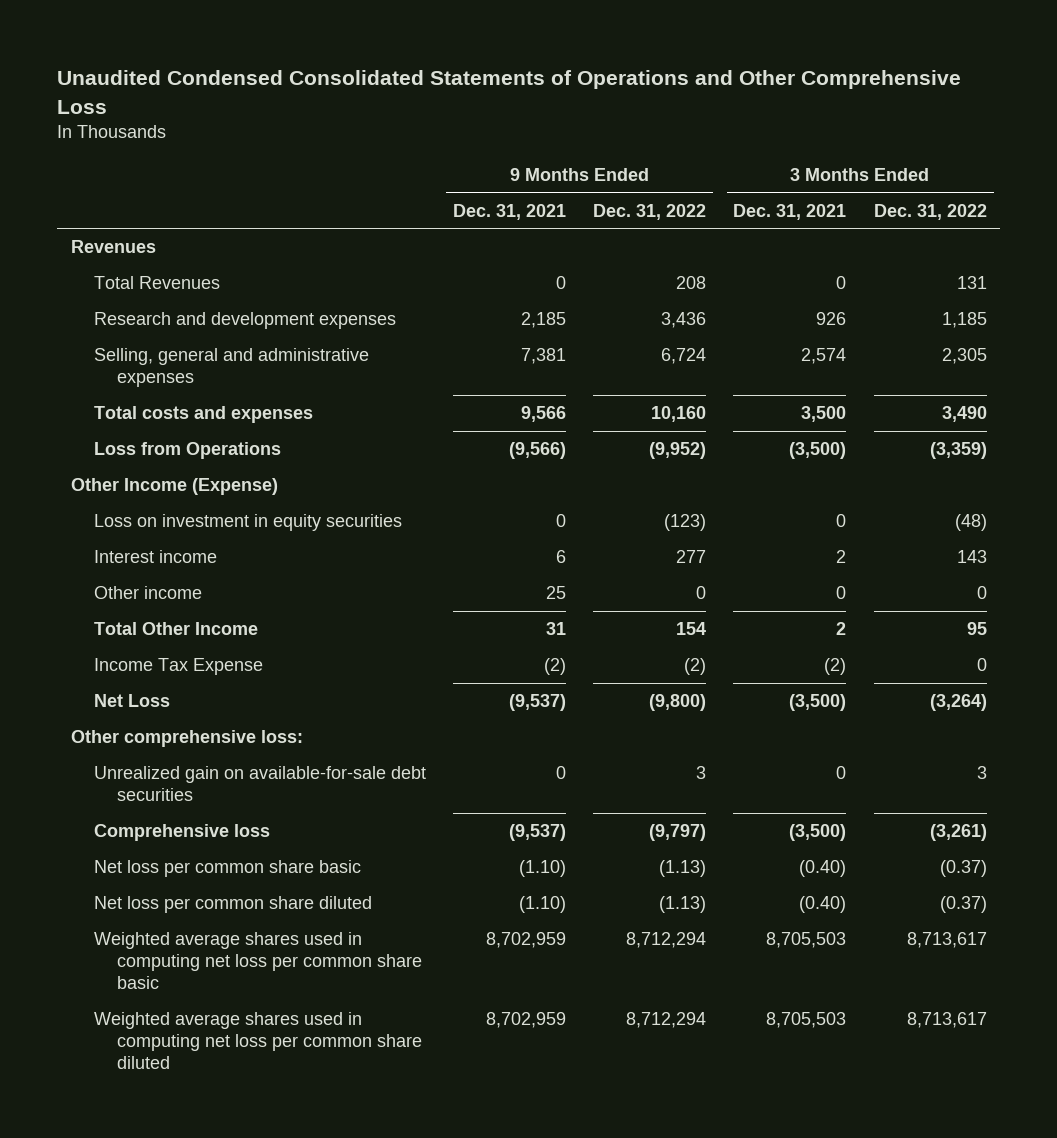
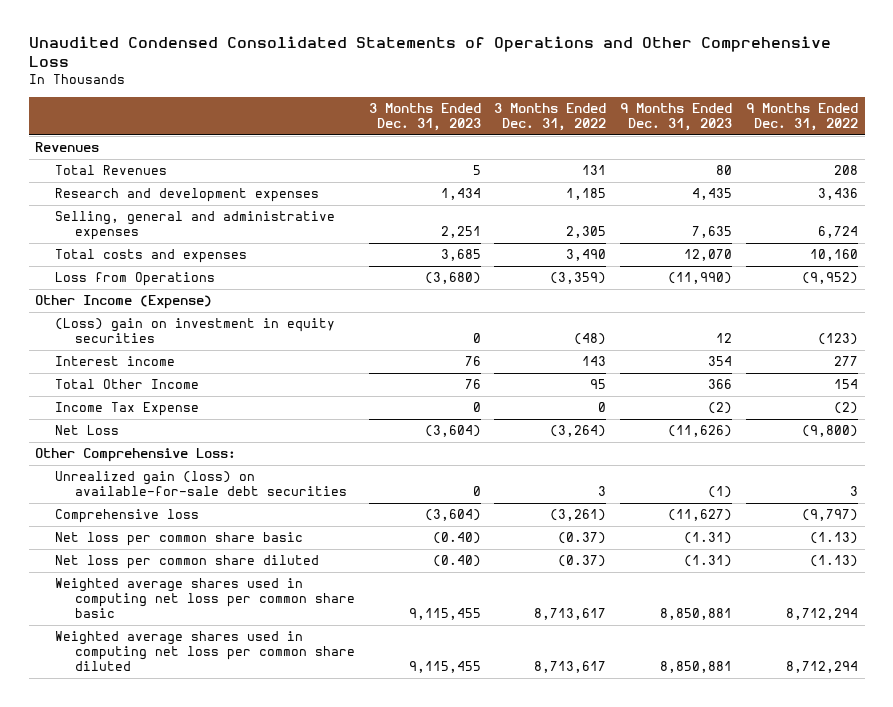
[452,203,566,220] Dec. 31, 2021 -> none
[733,203,847,220] Dec. 31, 2021 -> none
none -> [368,103,481,132] 3 Months Ended Dec. 31, 2023
none -> [620,103,733,132] 9 Months Ended Dec. 31, 2023
[93,514,402,532] Loss on investment in equity securities -> [55,318,336,344] (Loss) gain on investment in equity securities
[93,586,202,600] Other income -> none
[70,730,303,748] Other comprehensive loss: -> [35,448,237,463] Other Comprehensive Loss:
[93,766,426,802] Unrealized gain on available-for-sale debt securities -> [55,471,347,497] Unrealized gain (loss) on available-for-sale debt securities

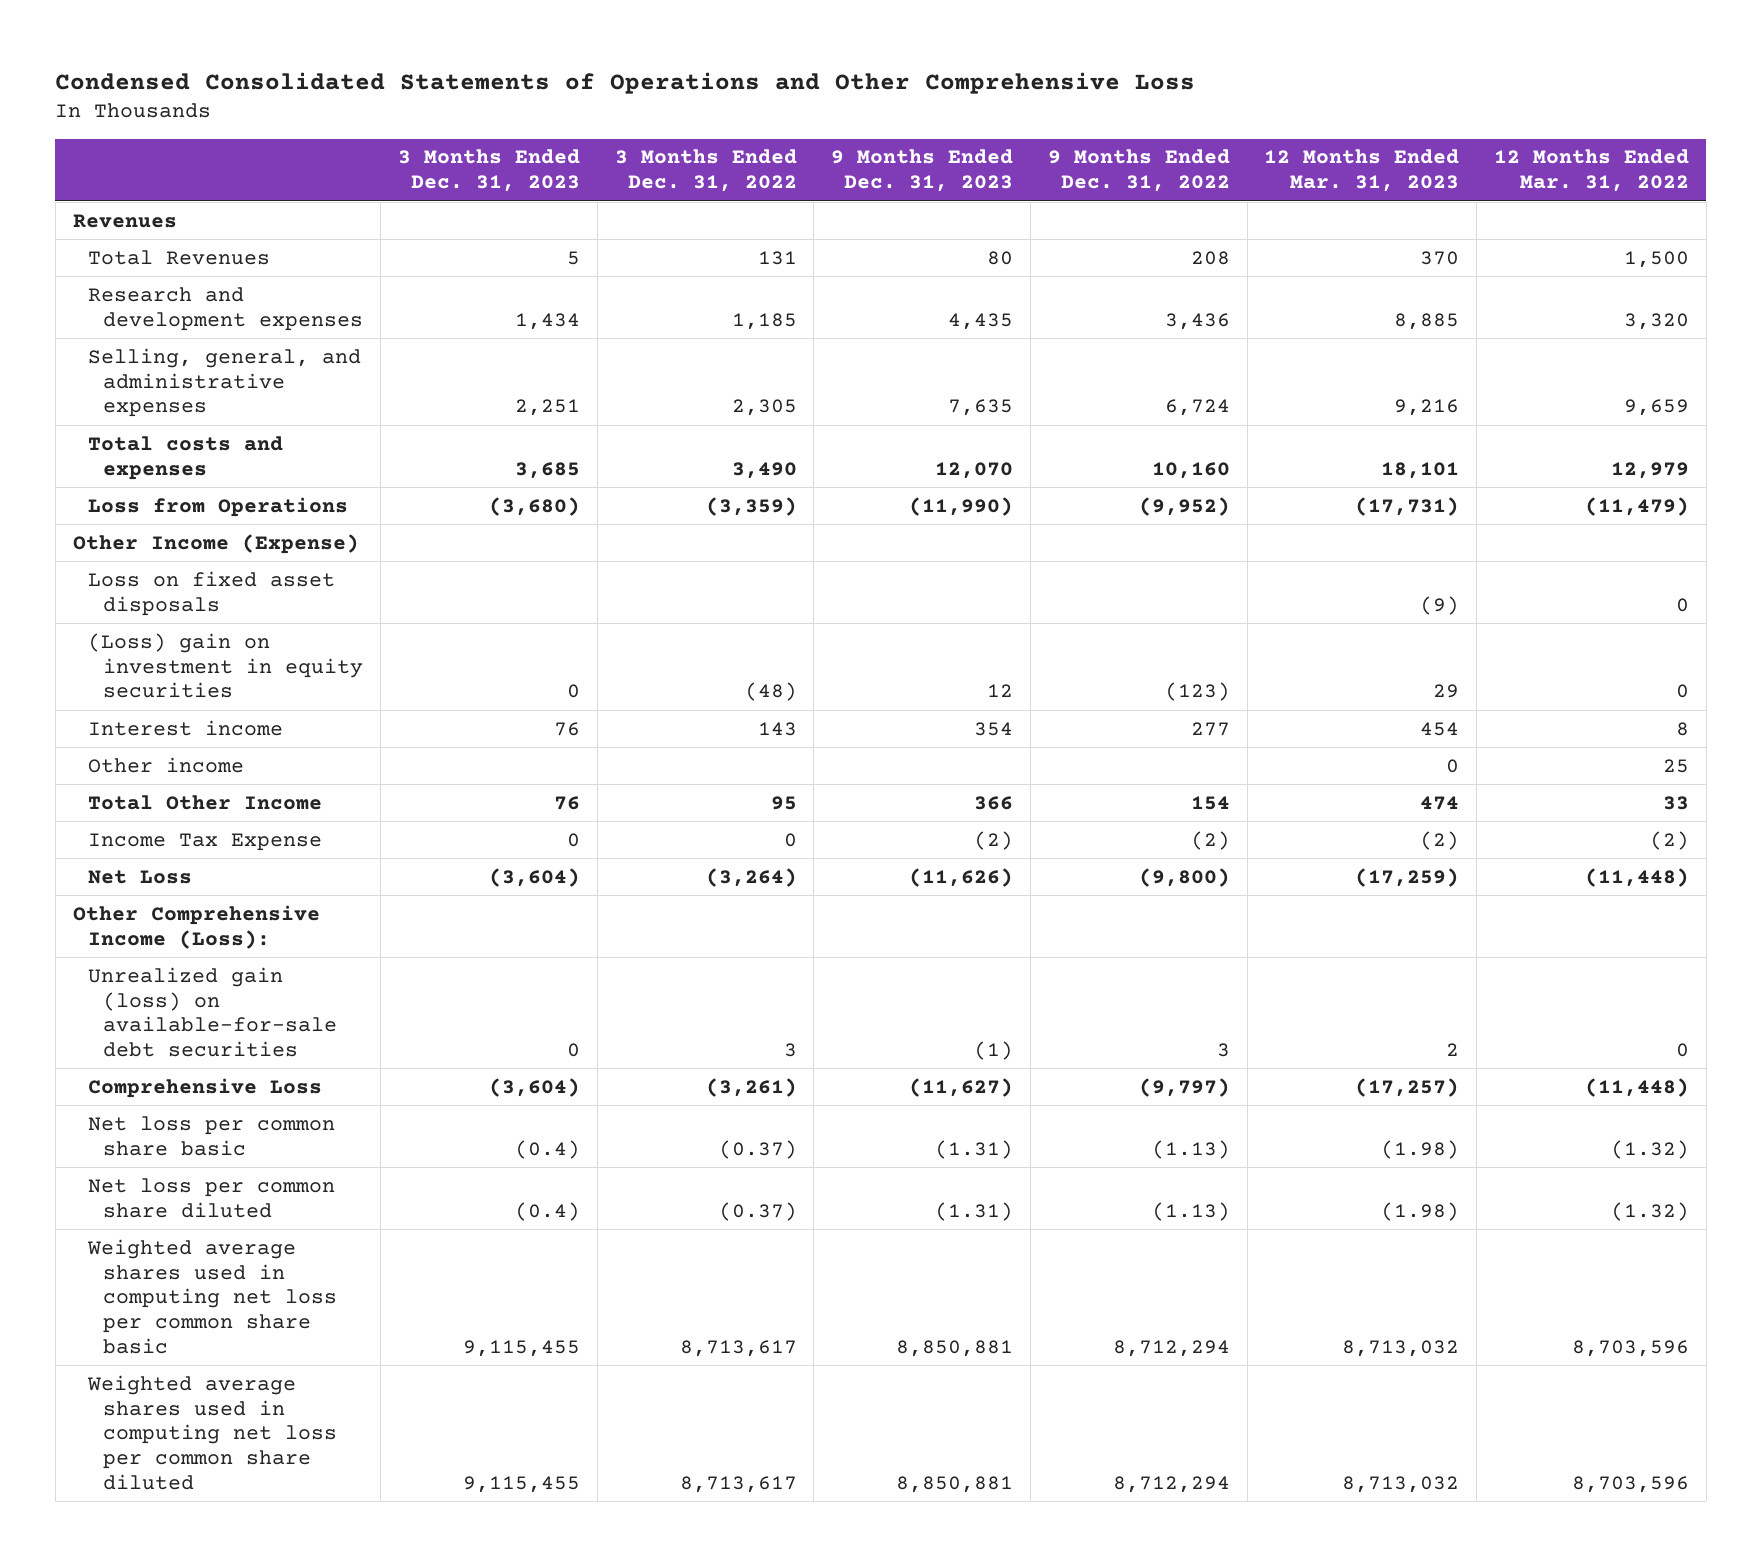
[28,35,831,68] Unaudited Condensed Consolidated Statements of Operations and Other Comprehensive Loss -> [55,71,1196,94] Condensed Consolidated Statements of Operations and Other Comprehensive Loss
none -> [1264,149,1460,193] 12 Months Ended Mar. 31, 2023
none -> [1494,149,1690,193] 12 Months Ended Mar. 31, 2022
[55,211,336,241] Selling, general and administrative expenses -> [88,347,362,418] Selling, general, and administrative expenses
none -> [88,570,336,616] Loss on fixed asset disposals
none -> [88,756,245,773] Other income
[35,448,237,463] Other Comprehensive Loss: -> [72,904,320,949] Other Comprehensive Income (Loss):
[55,509,200,524] Comprehensive loss -> [88,1077,323,1098] Comprehensive Loss
[432,532,481,545] (0.40) -> [514,1139,580,1159] (0.4)
[432,555,481,568] (0.40) -> [514,1201,580,1221] (0.4)

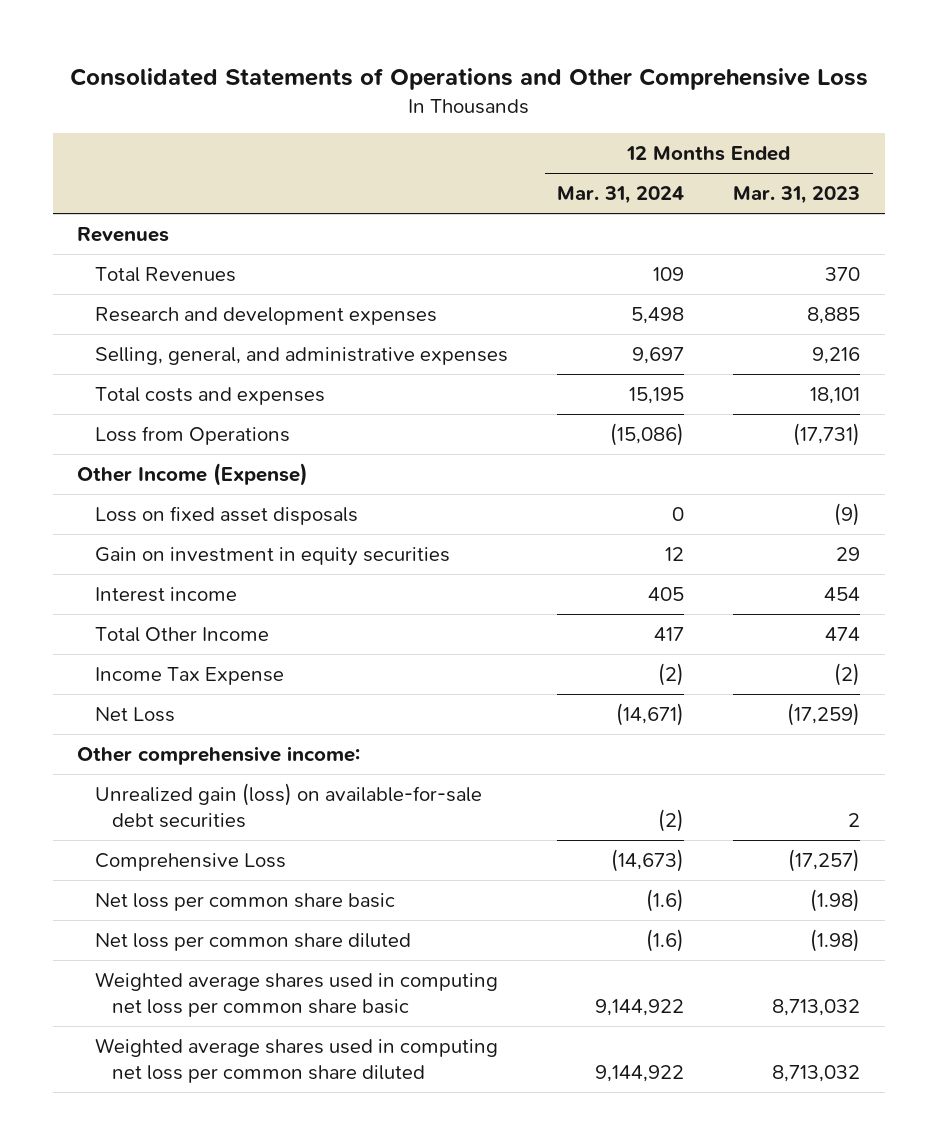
[55,71,1196,94] Condensed Consolidated Statements of Operations and Other Comprehensive Loss -> [69,67,868,90] Consolidated Statements of Operations and Other Comprehensive Loss
[397,149,580,193] 3 Months Ended Dec. 31, 2023 -> none
[614,149,797,193] 3 Months Ended Dec. 31, 2022 -> none
[831,149,1014,193] 9 Months Ended Dec. 31, 2023 -> none
[1047,149,1230,193] 9 Months Ended Dec. 31, 2022 -> none
[1494,149,1690,193] 12 Months Ended Mar. 31, 2022 -> none
none -> [557,186,685,205] Mar. 31, 2024
[88,632,364,699] (Loss) gain on investment in equity securities -> [94,546,450,566] Gain on investment in equity securities
[88,756,245,773] Other income -> none
[72,904,320,949] Other Comprehensive Income (Loss): -> [77,745,361,765] Other comprehensive income:

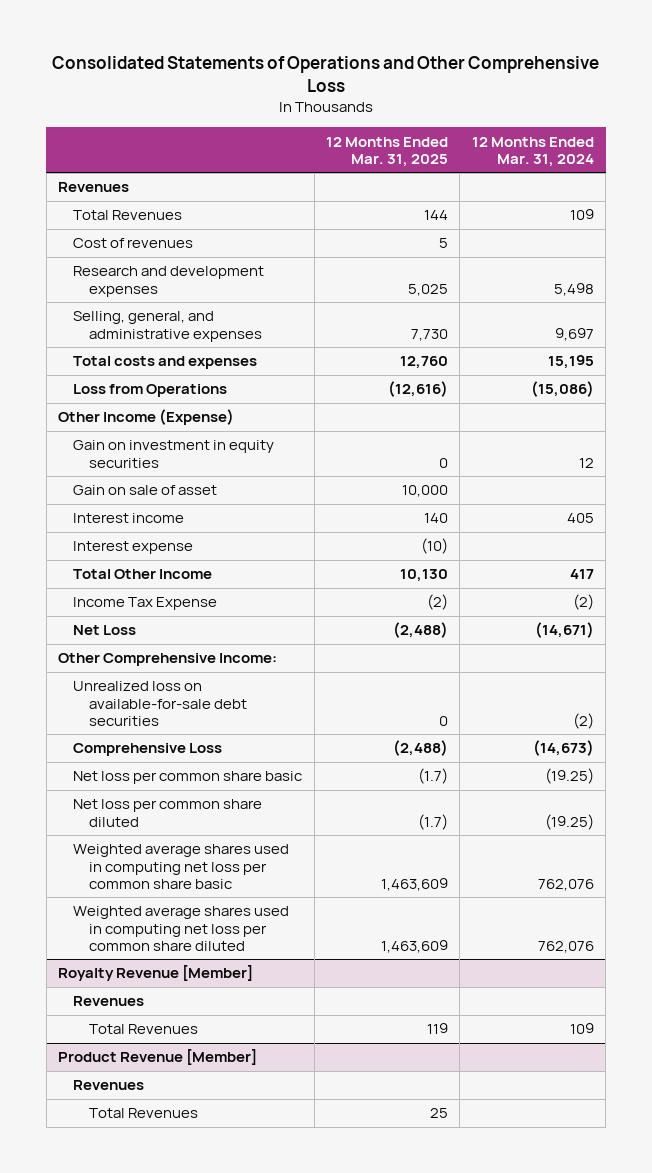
[733,186,861,205] Mar. 31, 2023 -> none
none -> [326,136,449,167] 12 Months Ended Mar. 31, 2025
none -> [73,238,194,249] Cost of revenues
[94,505,358,525] Loss on fixed asset disposals -> none
none -> [73,485,218,496] Gain on sale of asset
none -> [73,541,194,555] Interest expense
[77,745,361,765] Other comprehensive income: -> [57,653,277,667] Other Comprehensive Income:
[94,782,482,828] Unrealized gain (loss) on available-for-sale debt securities -> [73,681,247,726] Unrealized loss on available-for-sale debt securities
[646,888,685,912] (1.6) -> [544,768,594,785] (19.25)
[646,928,685,952] (1.6) -> [544,813,594,830] (19.25)
[595,998,685,1016] 9,144,922 -> [537,878,594,891] 762,076
[595,1064,685,1082] 9,144,922 -> [537,940,594,953] 762,076
none -> [57,965,253,982] Royalty Revenue [Member]
none -> [73,996,145,1007] Revenues
none -> [88,1024,198,1035] Total Revenues
none -> [57,1049,257,1066] Product Revenue [Member]
none -> [73,1080,145,1091] Revenues
none -> [88,1108,198,1119] Total Revenues

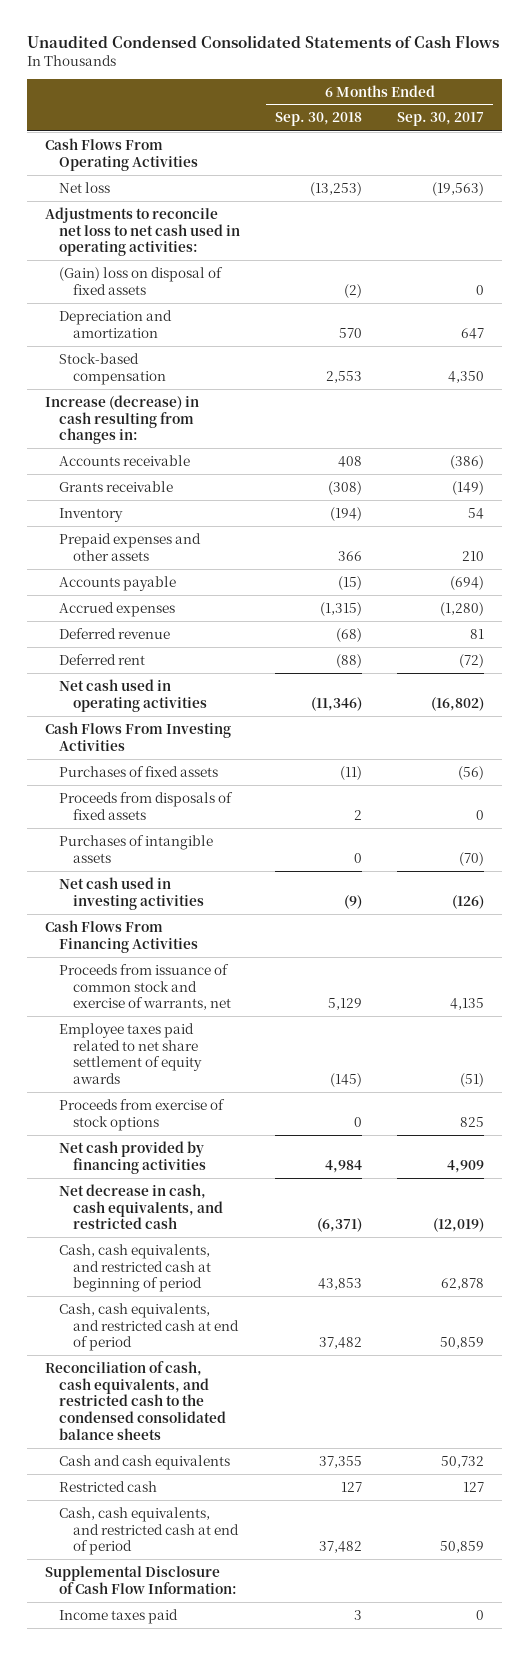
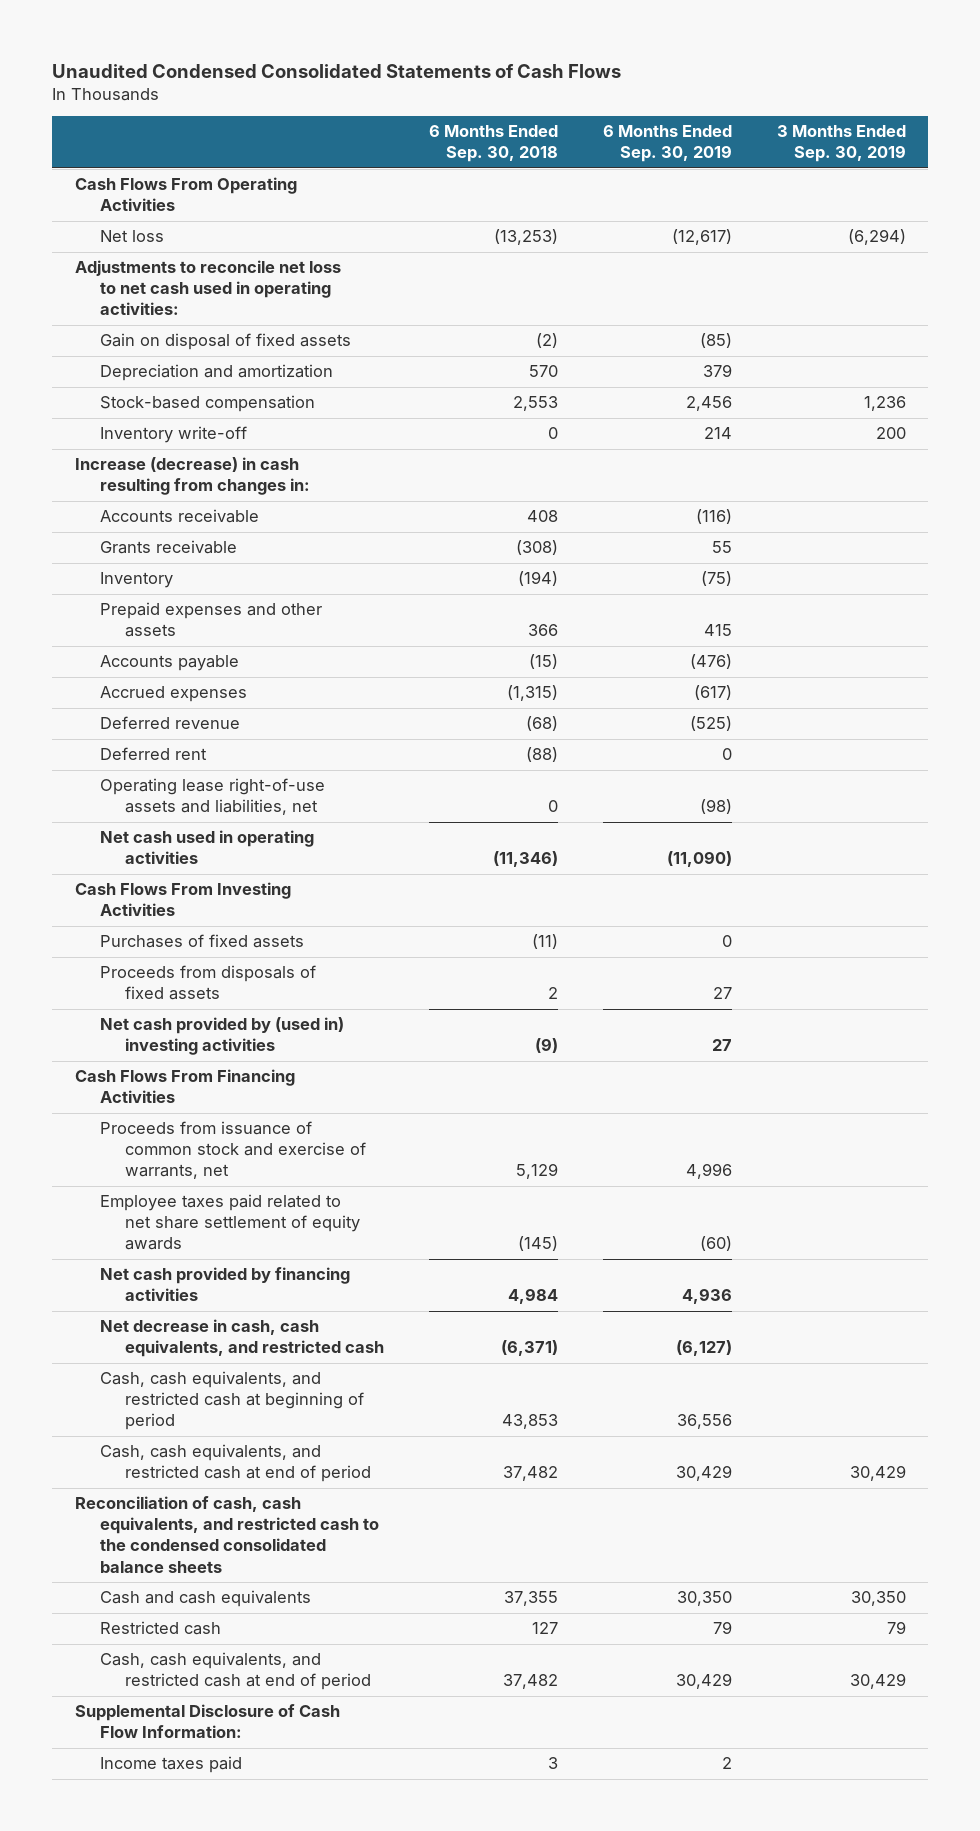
[397,112,485,127] Sep. 30, 2017 -> none
none -> [602,125,732,163] 6 Months Ended Sep. 30, 2019
none -> [776,125,906,163] 3 Months Ended Sep. 30, 2019
[58,266,223,295] (Gain) loss on disposal of fixed assets -> [99,333,351,351] Gain on disposal of fixed assets
none -> [99,426,247,444] Inventory write-off
none -> [99,778,325,816] Operating lease right-of-use assets and liabilities, net
[58,834,213,863] Purchases of intangible assets -> none
[58,876,204,910] Net cash used in investing activities -> [99,1017,344,1056] Net cash provided by (used in) investing activities
[58,1098,225,1131] Proceeds from exercise of stock options -> none

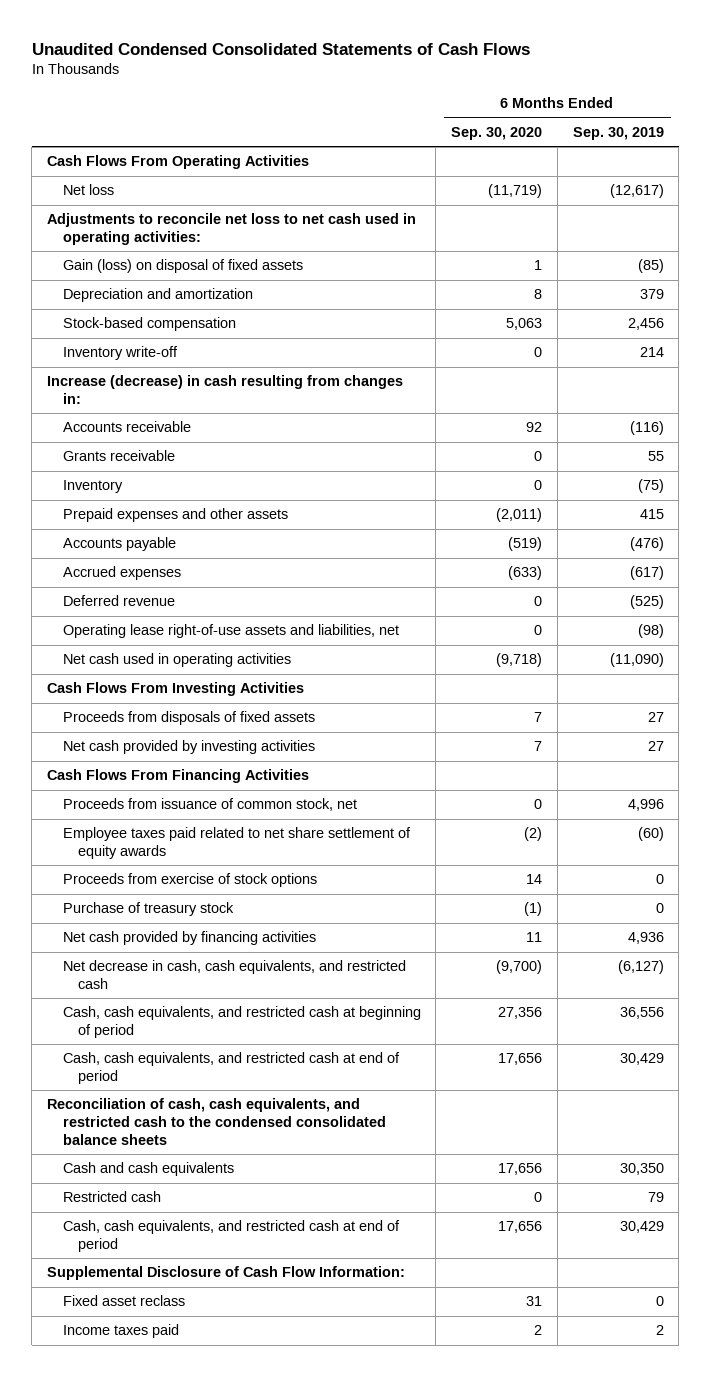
[428,125,558,163] 6 Months Ended Sep. 30, 2018 -> none
[776,125,906,163] 3 Months Ended Sep. 30, 2019 -> none
none -> [451,127,543,141] Sep. 30, 2020
[99,333,351,351] Gain on disposal of fixed assets -> [62,259,303,274] Gain (loss) on disposal of fixed assets
[99,747,207,761] Deferred rent -> none
[99,934,304,949] Purchases of fixed assets -> none
[99,1017,344,1056] Net cash provided by (used in) investing activities -> [62,740,315,755] Net cash provided by investing activities
[99,1121,366,1180] Proceeds from issuance of common stock and exercise of warrants, net -> [62,798,357,812] Proceeds from issuance of common stock, net
none -> [62,873,317,888] Proceeds from exercise of stock options
none -> [62,902,234,917] Purchase of treasury stock
none -> [62,1295,185,1307] Fixed asset reclass

